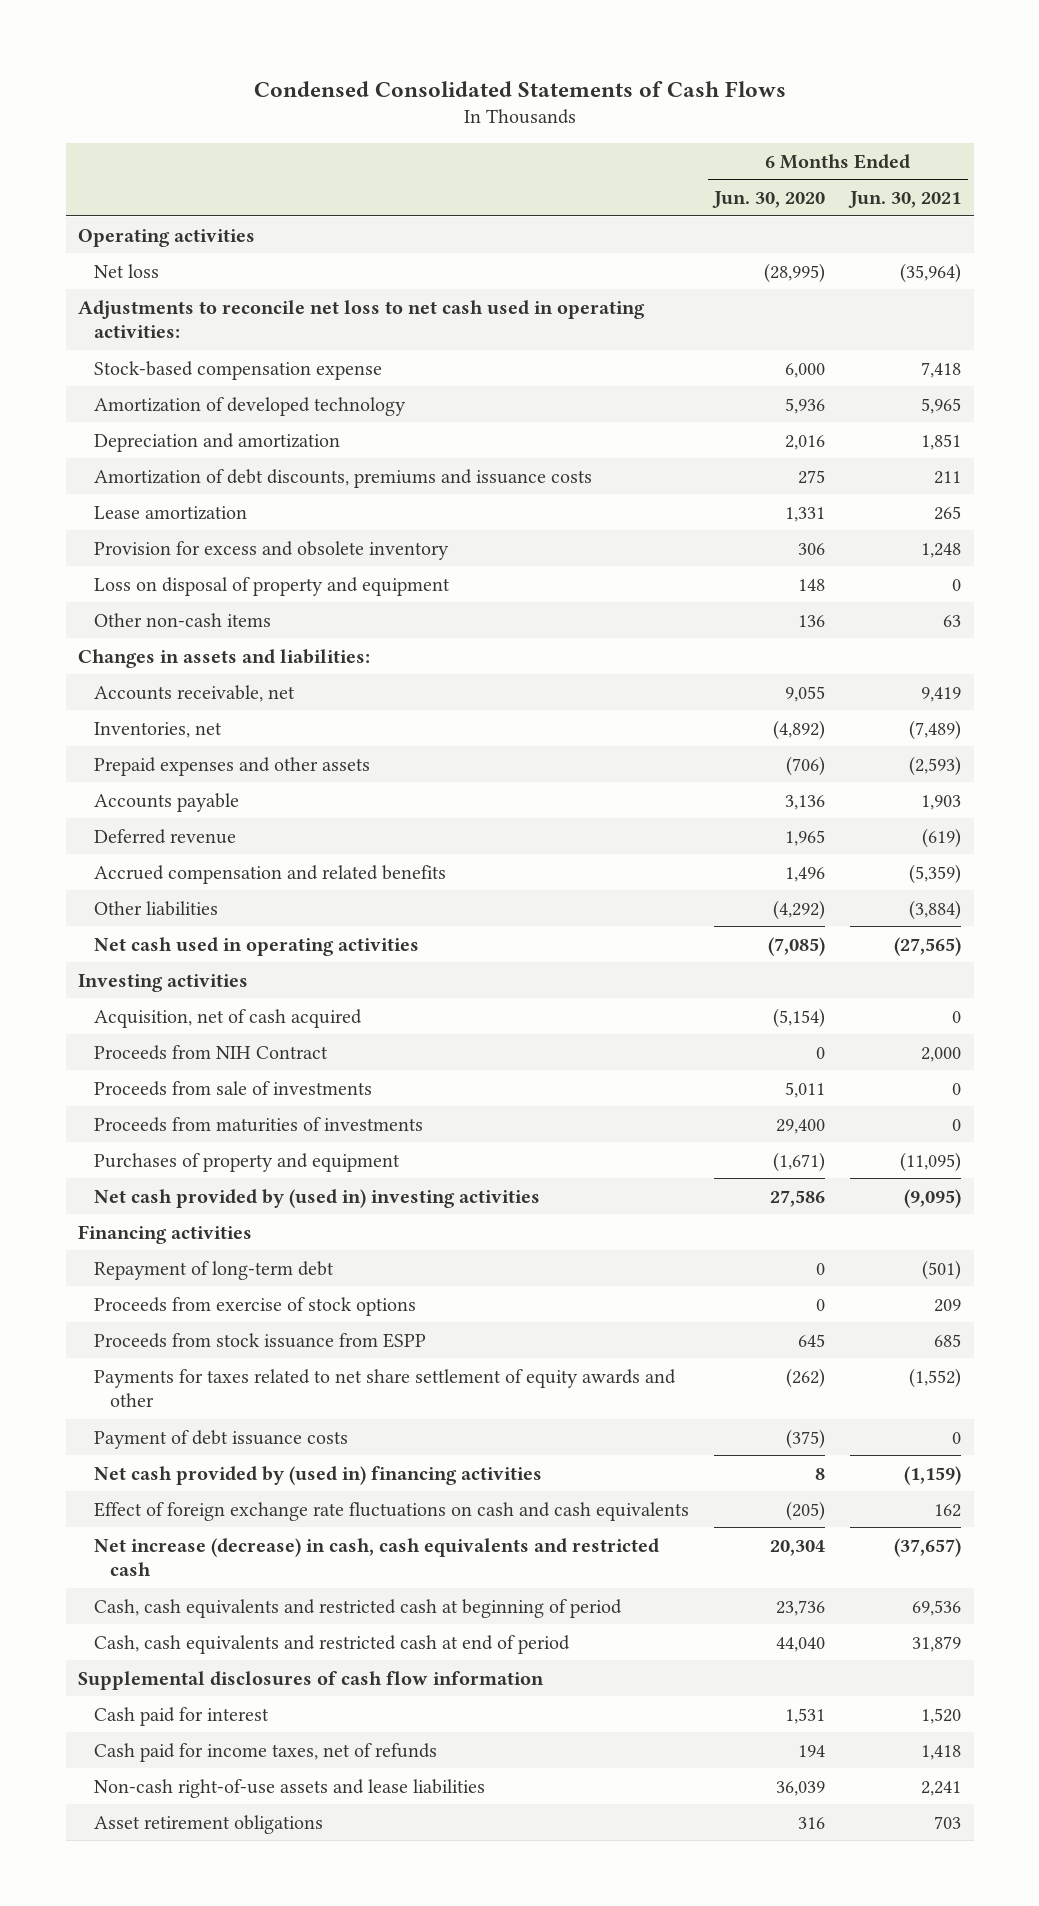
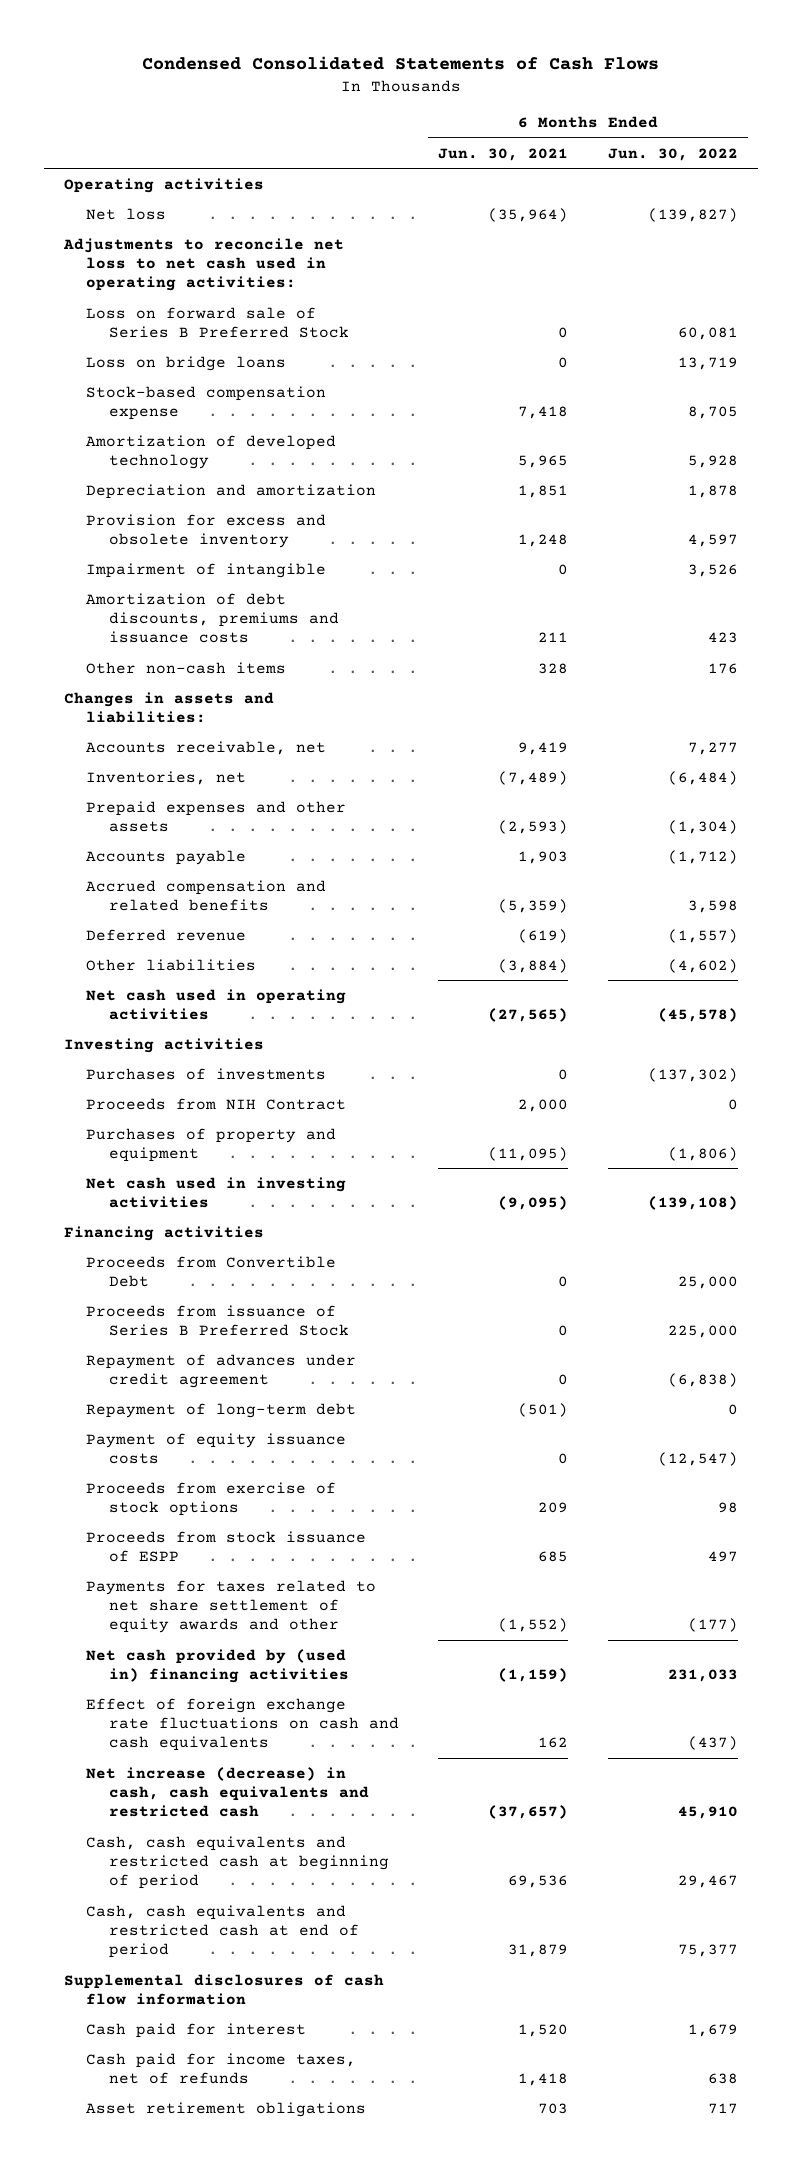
[712,190,826,208] Jun. 30, 2020 -> none
none -> [607,147,738,161] Jun. 30, 2022
none -> [86,306,349,339] Loss on forward sale of Series B Preferred Stock
none -> [86,355,287,371] Loss on bridge loans
[94,505,248,520] Lease amortization -> none
[94,576,451,596] Loss on disposal of property and equipment -> none
none -> [86,562,327,578] Impairment of intangible
[94,468,593,488] Amortization of debt discounts, premiums and issuance costs -> [86,592,339,644] Amortization of debt discounts, premiums and issuance costs
[943,614,962,627] 63 -> [538,662,569,674] 328
[94,828,237,844] Deferred revenue -> [86,928,247,941] Deferred revenue
[94,1008,363,1028] Acquisition, net of cash acquired -> none
none -> [86,1067,327,1080] Purchases of investments
[94,1080,373,1096] Proceeds from sale of investments -> none
[94,1116,424,1132] Proceeds from maturities of investments -> none
[94,1188,541,1208] Net cash provided by (used in) investing activities -> [86,1176,347,1209] Net cash used in investing activities
none -> [86,1255,337,1288] Proceeds from Convertible Debt
none -> [86,1304,349,1337] Proceeds from issuance of Series B Preferred Stock
none -> [86,1353,357,1389] Repayment of advances under credit agreement
none -> [86,1432,347,1465] Payment of equity issuance costs
[94,1332,427,1348] Proceeds from stock issuance from ESPP -> [86,1530,367,1563] Proceeds from stock issuance of ESPP
[94,1429,349,1449] Payment of debt issuance costs -> none
[94,1778,486,1798] Non-cash right-of-use assets and lease liabilities -> none

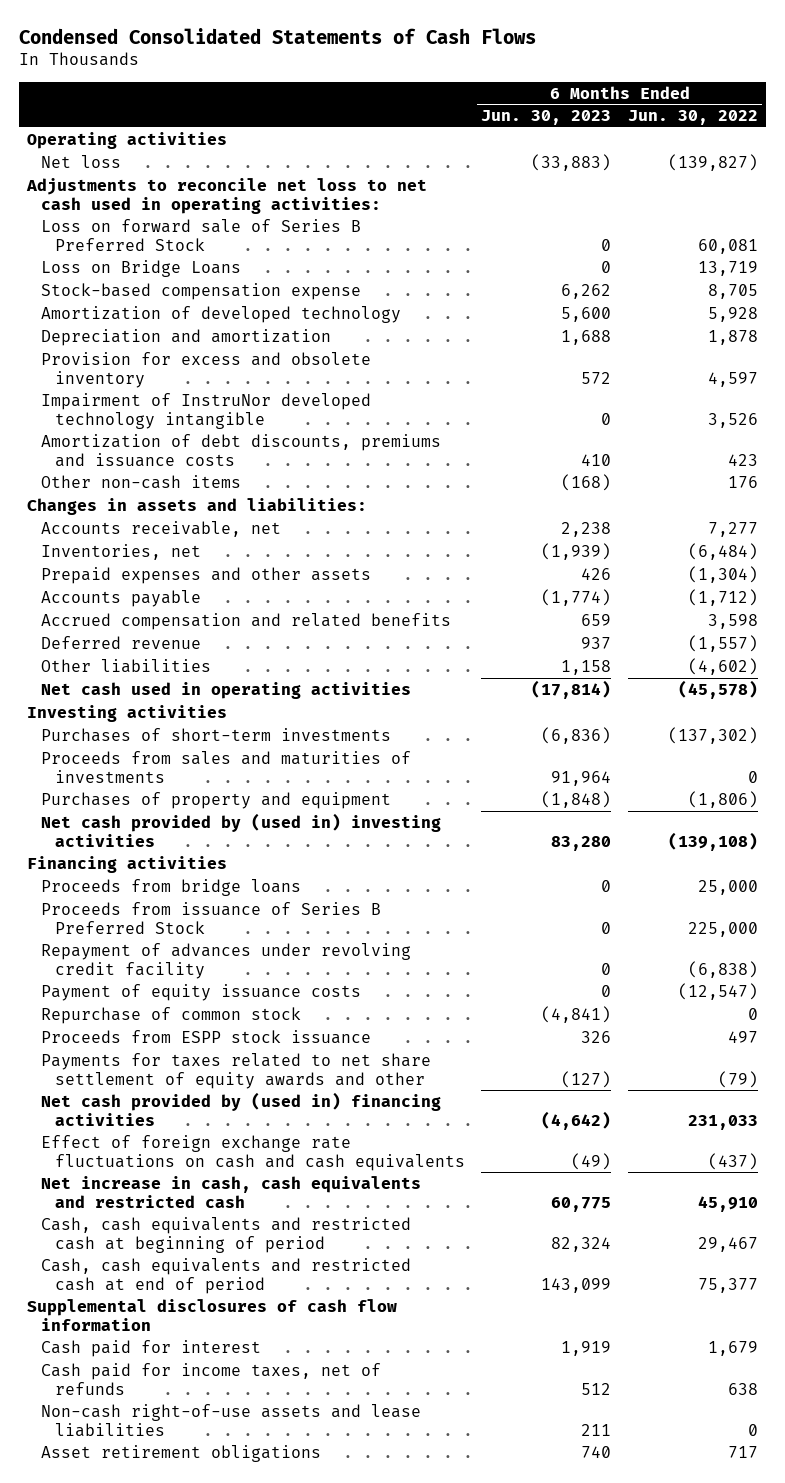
[438,147,569,161] Jun. 30, 2021 -> none
none -> [481,110,612,126] Jun. 30, 2023
[86,355,287,371] Loss on bridge loans -> [40,259,241,277] Loss on Bridge Loans
[86,562,327,578] Impairment of intangible -> [40,392,371,429] Impairment of InstruNor developed technology intangible
[86,1097,347,1110] Proceeds from NIH Contract -> none
[86,1067,327,1080] Purchases of investments -> [40,727,391,742] Purchases of short-term investments
none -> [40,750,411,783] Proceeds from sales and maturities of investments
[86,1176,347,1209] Net cash used in investing activities -> [40,812,441,847] Net cash provided by (used in) investing activities
[86,1255,337,1288] Proceeds from Convertible Debt -> [40,878,301,896] Proceeds from bridge loans
[86,1402,357,1418] Repayment of long-term debt -> none
[86,1353,357,1389] Repayment of advances under credit agreement -> [40,942,411,979] Repayment of advances under revolving credit facility
[86,1481,337,1517] Proceeds from exercise of stock options -> none
none -> [40,1006,301,1024] Repurchase of common stock
[86,1530,367,1563] Proceeds from stock issuance of ESPP -> [40,1029,371,1044] Proceeds from ESPP stock issuance
[687,1618,738,1633] (177) -> [717,1070,758,1088] (79)
[86,1766,369,1818] Net increase (decrease) in cash, cash equivalents and restricted cash -> [40,1175,421,1208] Net increase in cash, cash equivalents and restricted cash
none -> [40,1403,421,1437] Non-cash right-of-use assets and lease liabilities

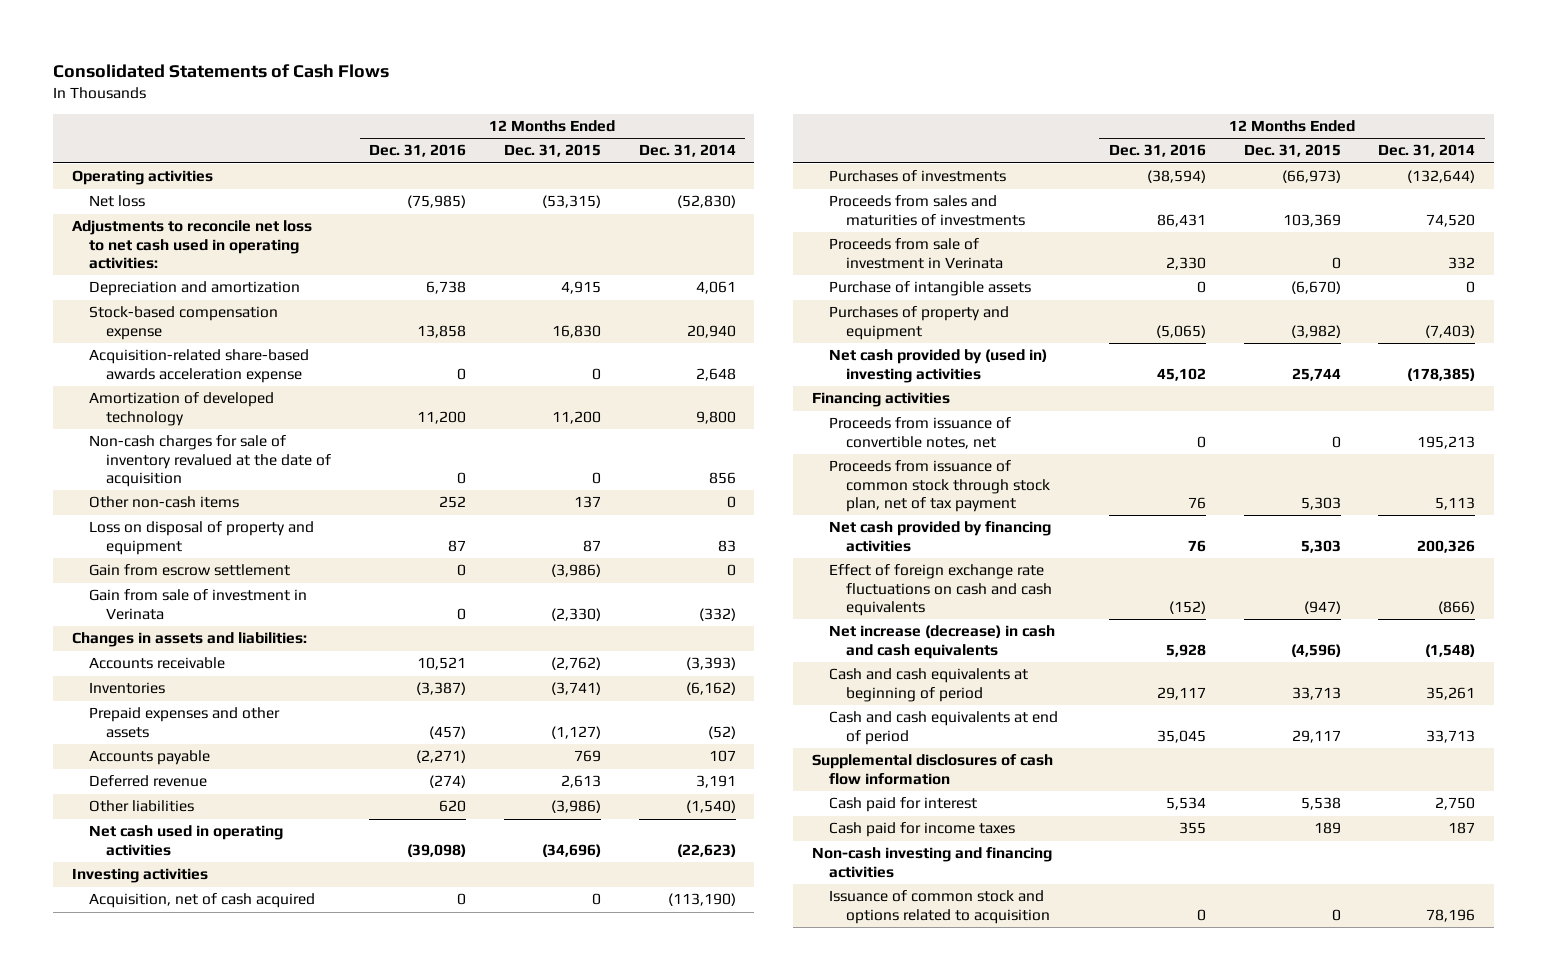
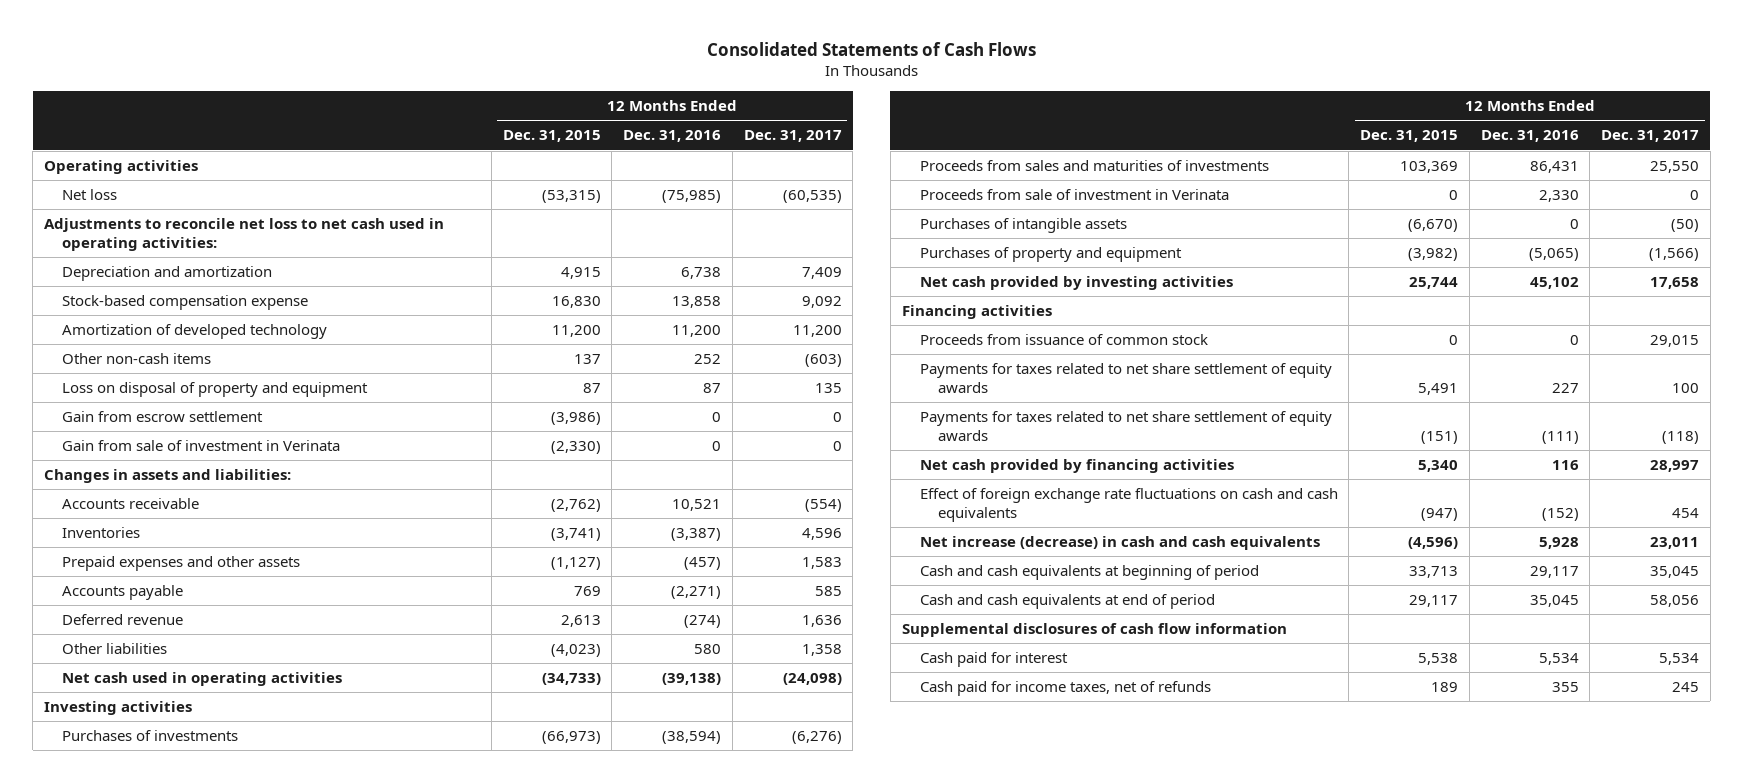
[638,144,736,158] Dec. 31, 2014 -> none
none -> [743,130,842,143] Dec. 31, 2017
[89,349,310,383] Acquisition-related share-based awards acceleration expense -> none
[89,435,332,487] Non-cash charges for sale of inventory revalued at the date of acquisition -> none
[439,800,467,813] 620 -> [694,643,722,654] 580
[550,800,601,814] (3,986) -> [550,643,601,657] (4,023)
[407,843,467,857] (39,098) -> [662,672,722,685] (39,138)
[541,843,601,857] (34,696) -> [541,672,601,685] (34,733)
[89,893,316,909] Acquisition, net of cash acquired -> none
[829,281,1032,297] Purchase of intangible assets -> [919,217,1127,233] Purchases of intangible assets
[829,349,1048,383] Net cash provided by (used in) investing activities -> [919,275,1233,290] Net cash provided by investing activities
[829,417,1012,449] Proceeds from issuance of convertible notes, net -> none
none -> [919,333,1208,345] Proceeds from issuance of common stock
[829,460,1051,512] Proceeds from issuance of common stock through stock plan, net of tax payment -> [919,362,1332,394] Payments for taxes related to net share settlement of equity awards
[1187,496,1206,509] 76 -> [1551,383,1579,394] 227
[1300,496,1341,510] 5,303 -> [1418,383,1459,396] 5,491
none -> [919,410,1332,442] Payments for taxes related to net share settlement of equity awards
[1187,539,1206,552] 76 -> [1551,459,1579,470] 116
[1300,539,1341,553] 5,303 -> [1418,459,1459,472] 5,340
[811,847,1052,878] Non-cash investing and financing activities -> none
[829,890,1051,924] Issuance of common stock and options related to acquisition -> none
[829,822,1016,838] Cash paid for income taxes -> [919,680,1211,696] Cash paid for income taxes, net of refunds

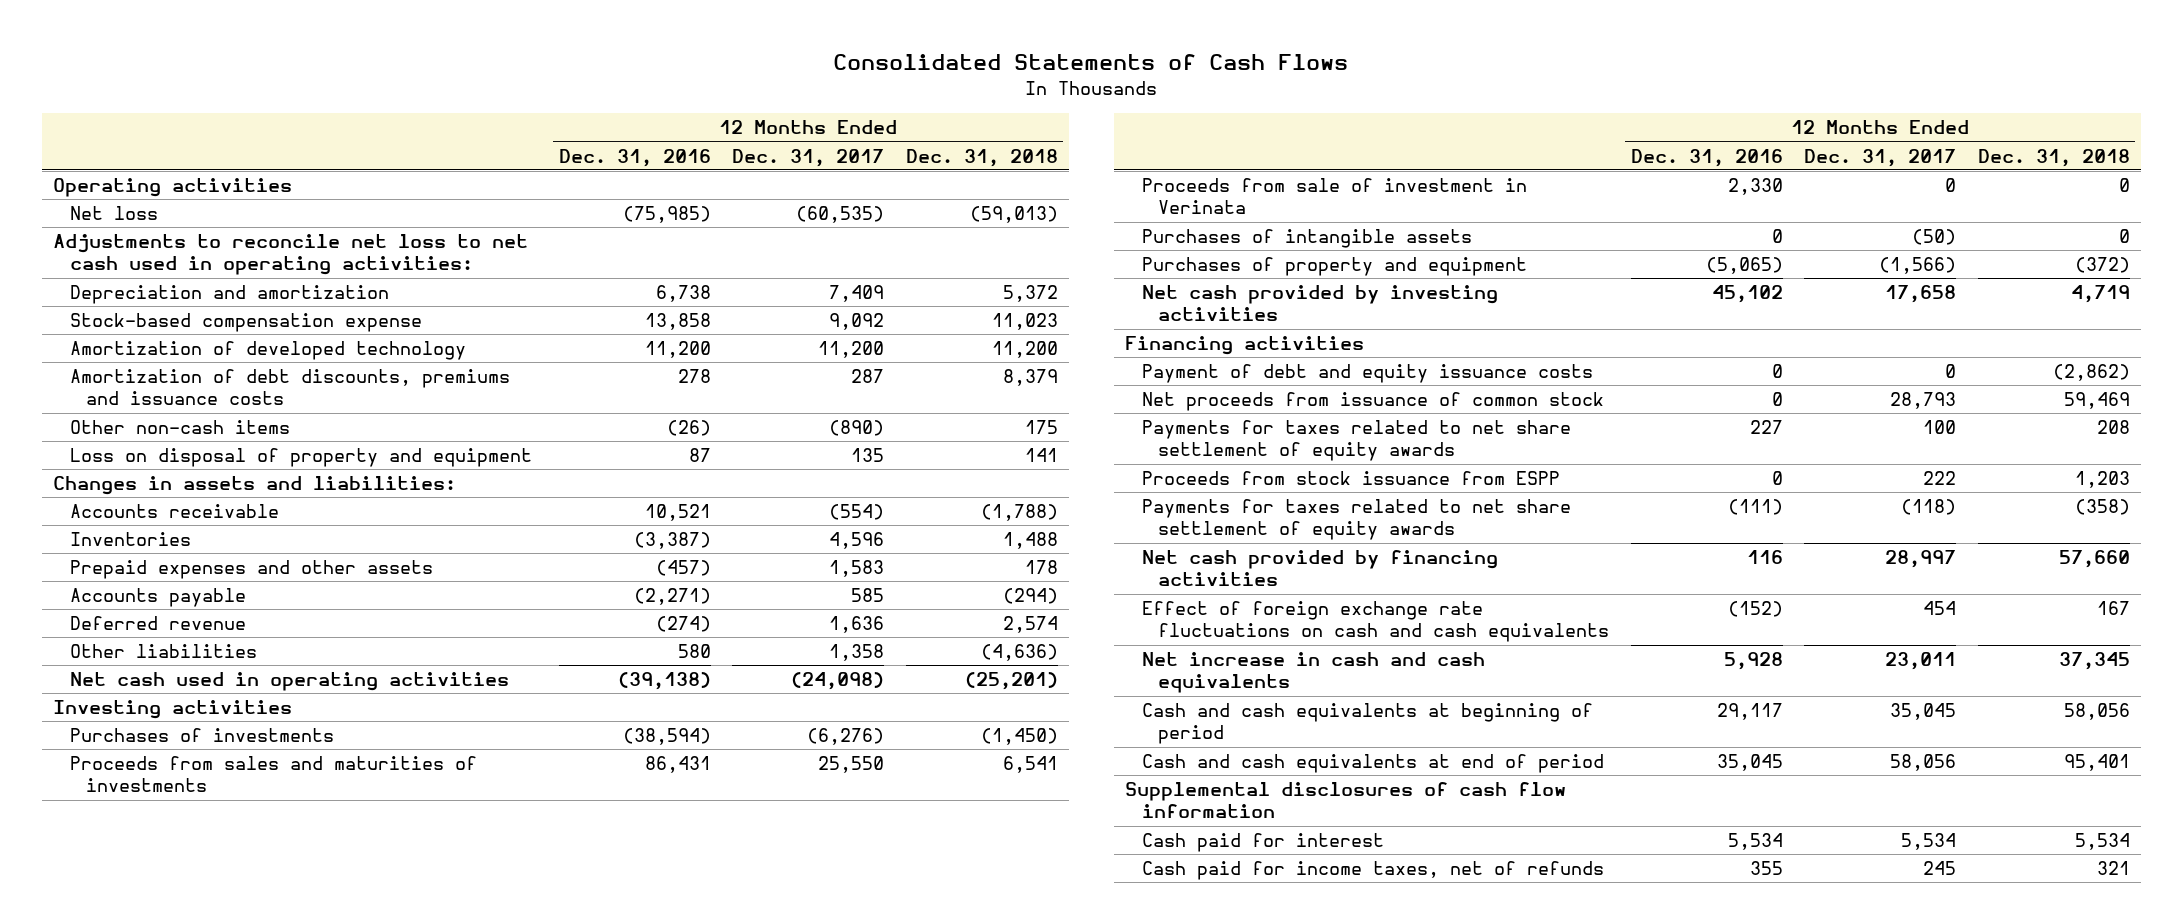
[502,130,601,143] Dec. 31, 2015 -> none
none -> [906,148,1059,167] Dec. 31, 2018
none -> [69,369,510,406] Amortization of debt discounts, premiums and issuance costs
[694,353,722,364] 252 -> [666,420,711,437] (26)
[804,353,842,367] (603) -> [829,420,885,437] (890)
[62,410,264,422] Gain from escrow settlement -> none
[62,439,341,451] Gain from sale of investment in Verinata -> none
none -> [1141,364,1593,384] Payment of debt and equity issuance costs
[919,333,1208,345] Proceeds from issuance of common stock -> [1141,392,1604,412] Net proceeds from issuance of common stock
[1650,334,1700,347] 29,015 -> [1890,392,1957,410] 28,793
none -> [1141,471,1560,486] Proceeds from stock issuance from ESPP
[919,535,1320,550] Net increase (decrease) in cash and cash equivalents -> [1141,652,1485,694] Net increase in cash and cash equivalents

